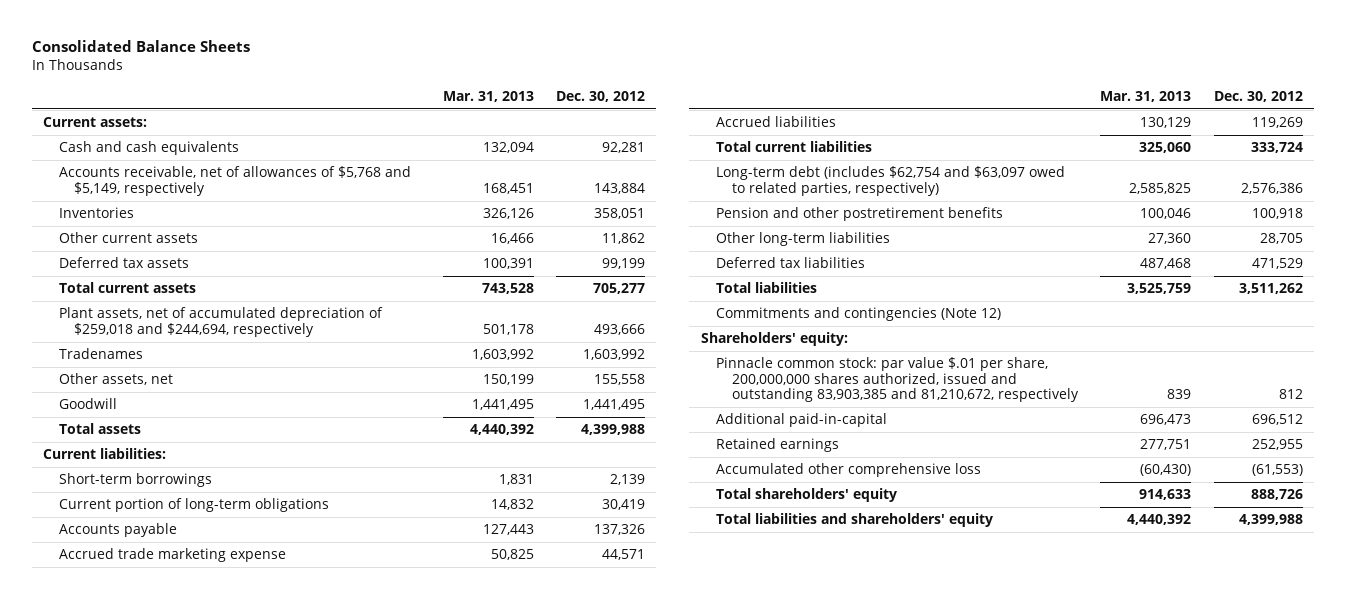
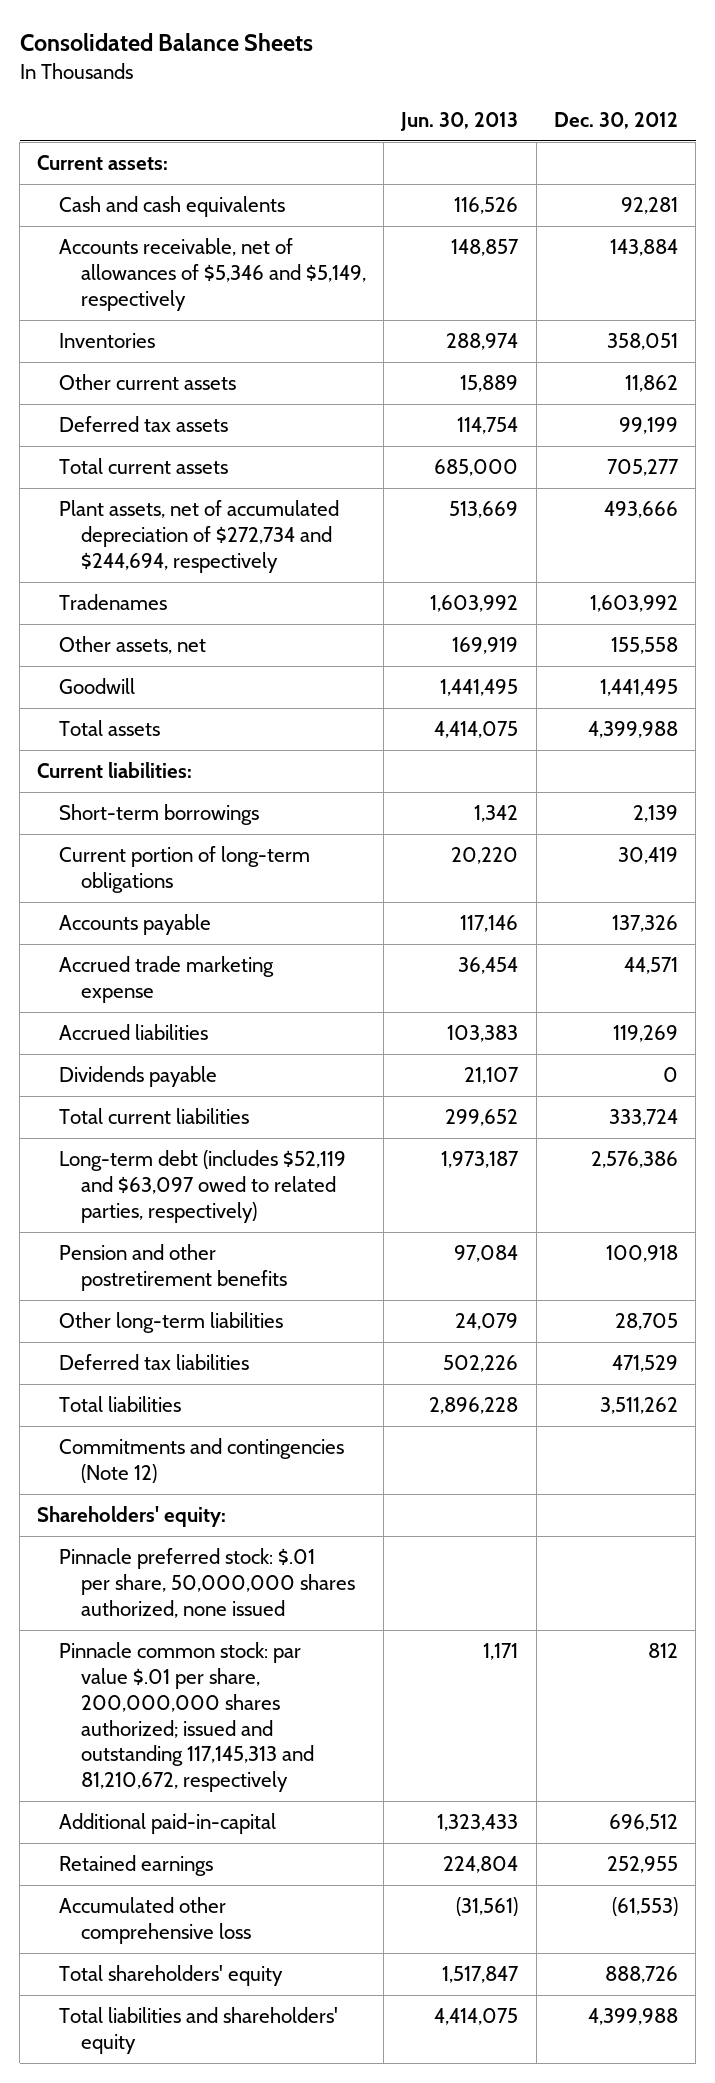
[442,90,534,102] Mar. 31, 2013 -> none
none -> [400,111,519,131] Jun. 30, 2013
[58,166,411,196] Accounts receivable, net of allowances of $5,768 and $5,149, respectively -> [59,238,367,311] Accounts receivable, net of allowances of $5,346 and $5,149, respectively
[58,307,383,337] Plant assets, net of accumulated depreciation of $259,018 and $244,694, respectively -> [59,500,340,573] Plant assets, net of accumulated depreciation of $272,734 and $244,694, respectively
none -> [59,1066,218,1088] Dividends payable
[716,166,1066,196] Long-term debt (includes $62,754 and $63,097 owed to related parties, respectively) -> [59,1150,347,1223] Long-term debt (includes $52,119 and $63,097 owed to related parties, respectively)
none -> [59,1548,356,1618] Pinnacle preferred stock: $.01 per share, 50,000,000 shares authorized, none issued
[716,357,1079,402] Pinnacle common stock: par value $.01 per share, 200,000,000 shares authorized, issued and outstanding 83,903,385 and 81,210,672, respectively -> [59,1642,315,1793] Pinnacle common stock: par value $.01 per share, 200,000,000 shares authorized; issued and outstanding 117,145,313 and 81,210,672, respectively

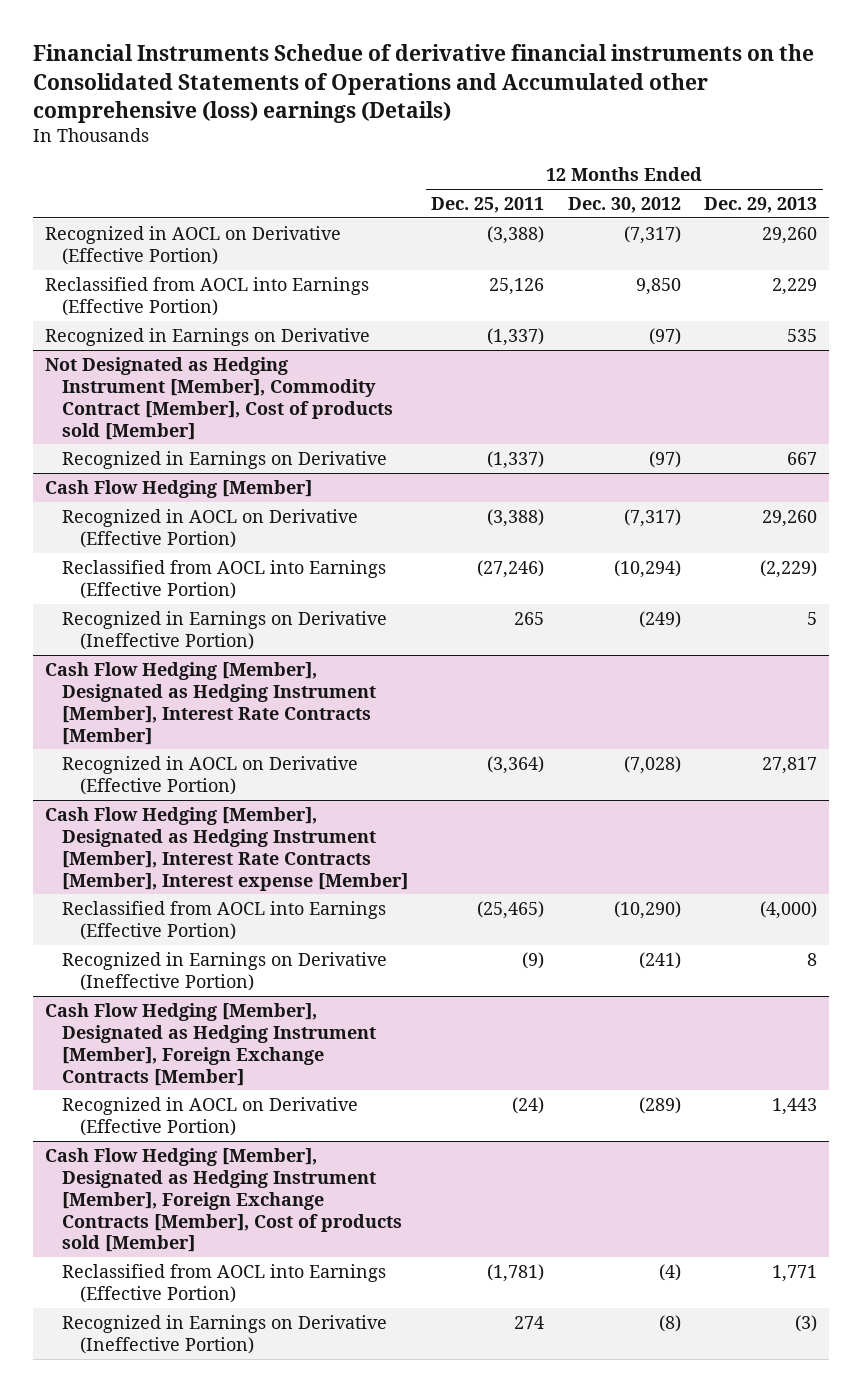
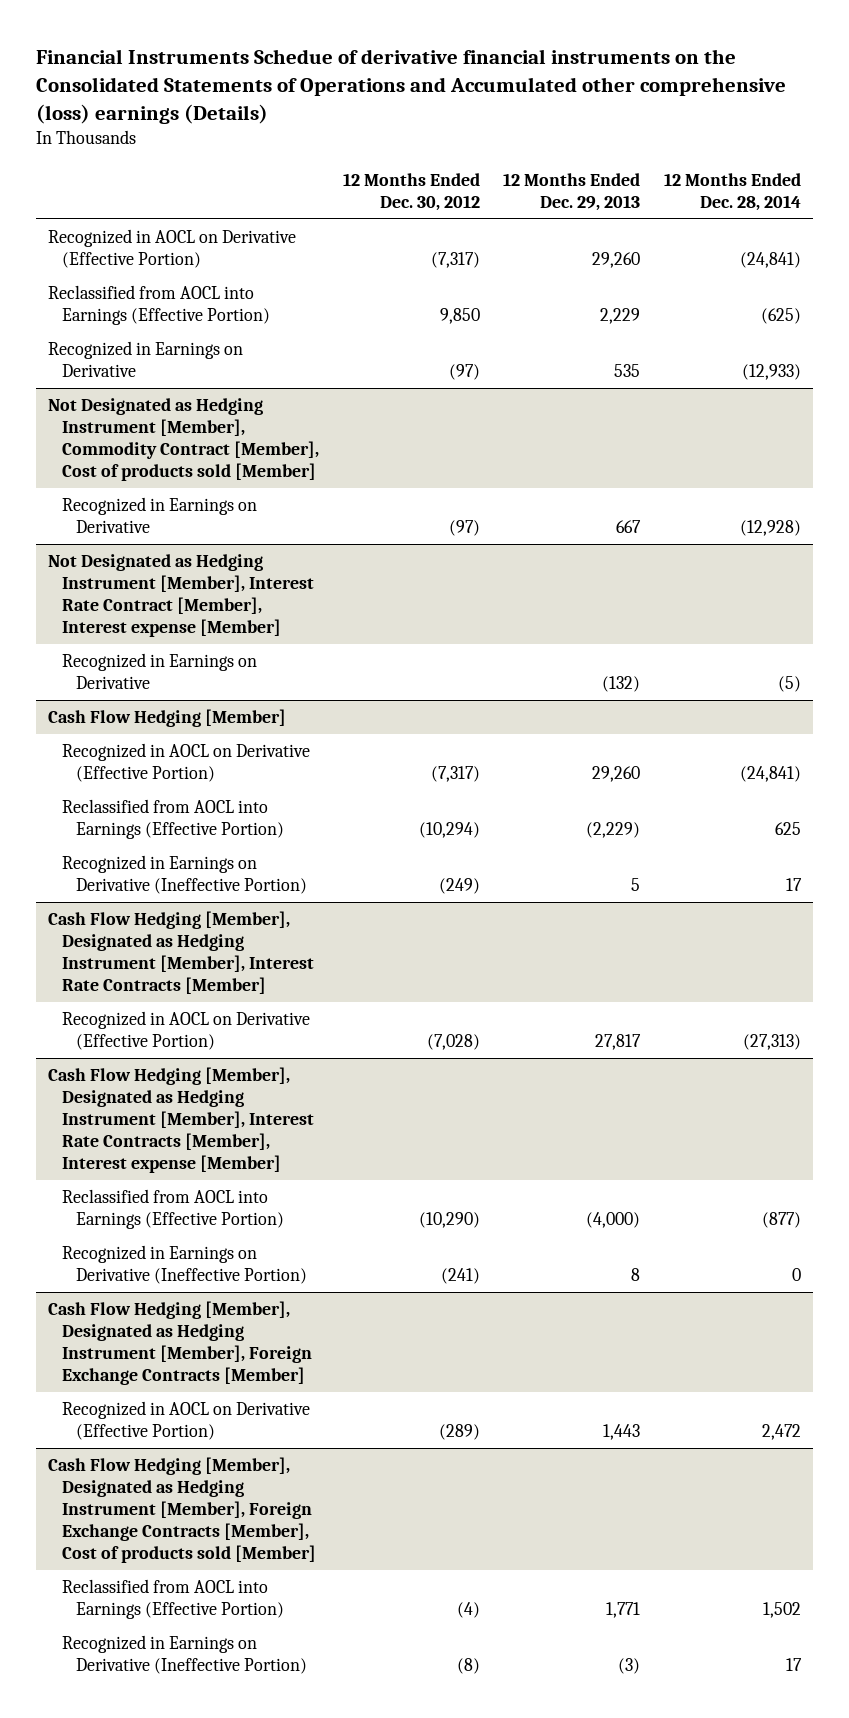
[431,197,545,214] Dec. 25, 2011 -> none
none -> [664,172,802,211] 12 Months Ended Dec. 28, 2014
none -> [47,554,314,638] Not Designated as Hedging Instrument [Member], Interest Rate Contract [Member], Interest expense [Member]
none -> [61,653,257,690] Recognized in Earnings on Derivative

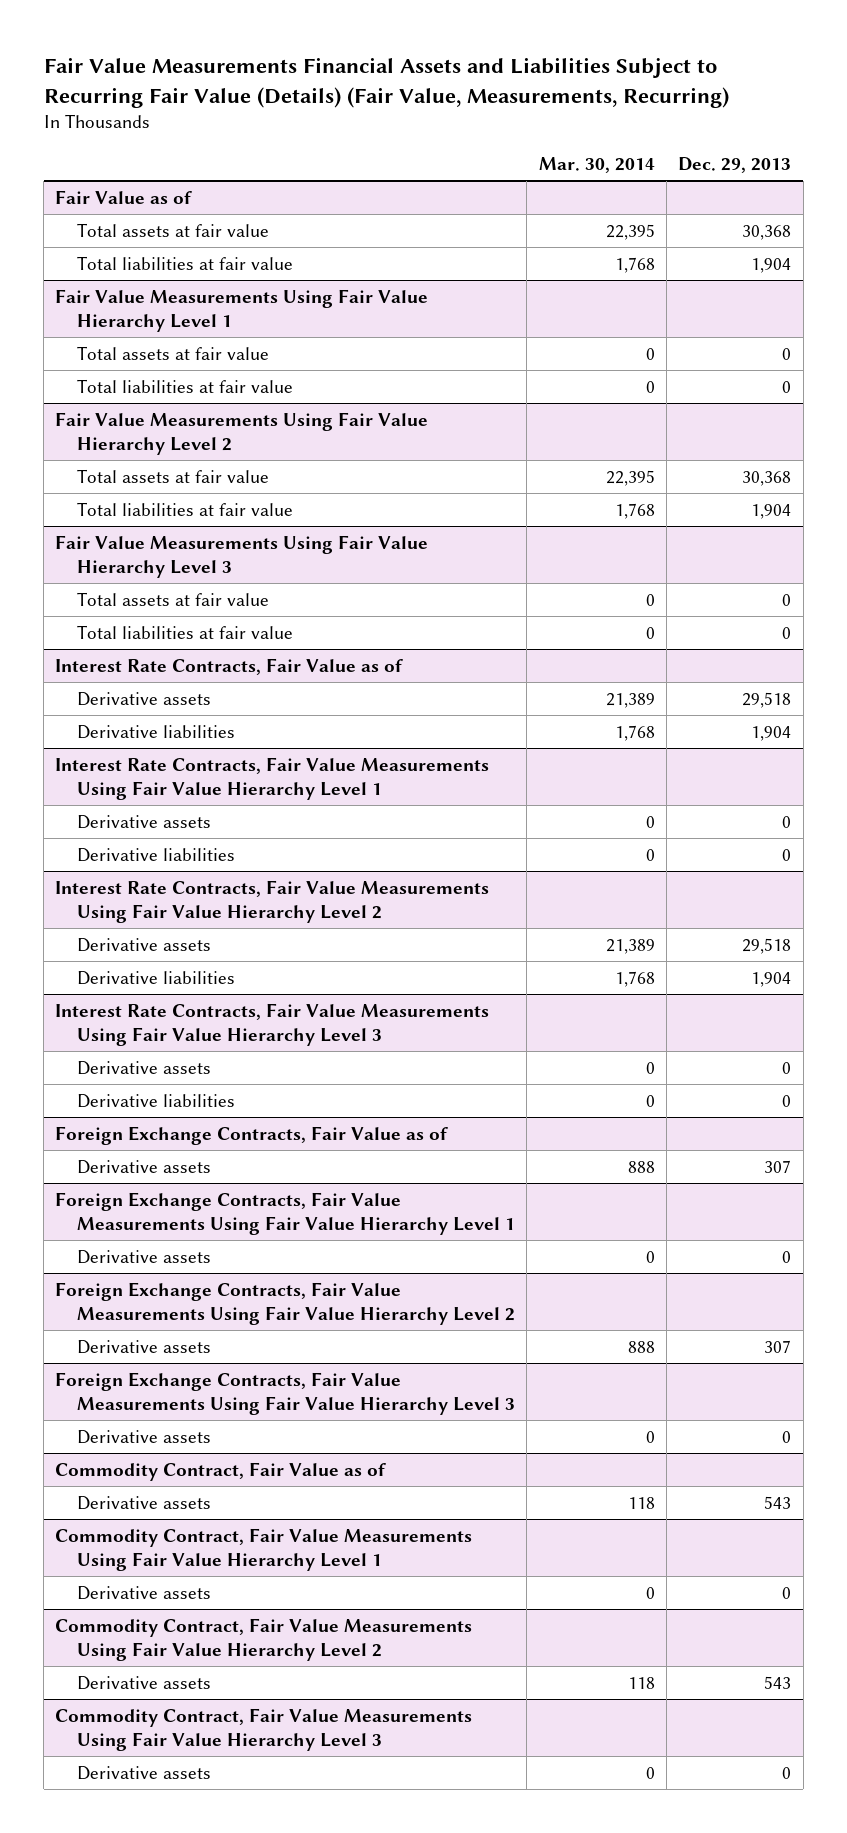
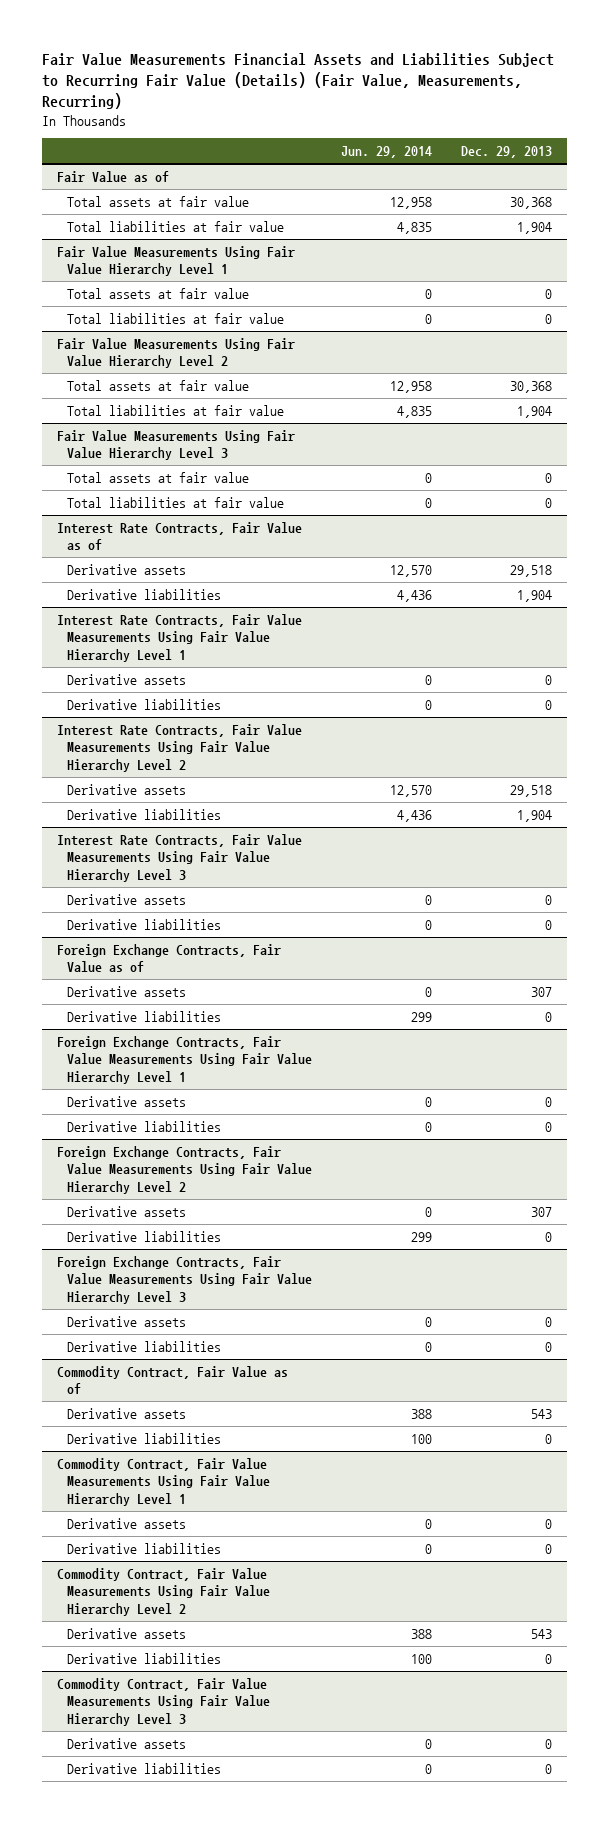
[538,157,655,174] Mar. 30, 2014 -> none
none -> [341,146,433,159] Jun. 29, 2014
none -> [66,1010,221,1022] Derivative liabilities
none -> [66,1120,221,1132] Derivative liabilities
none -> [66,1230,221,1242] Derivative liabilities
none -> [66,1340,221,1352] Derivative liabilities
none -> [66,1432,221,1444] Derivative liabilities
none -> [66,1542,221,1554] Derivative liabilities
none -> [66,1652,221,1664] Derivative liabilities
none -> [66,1762,221,1774] Derivative liabilities

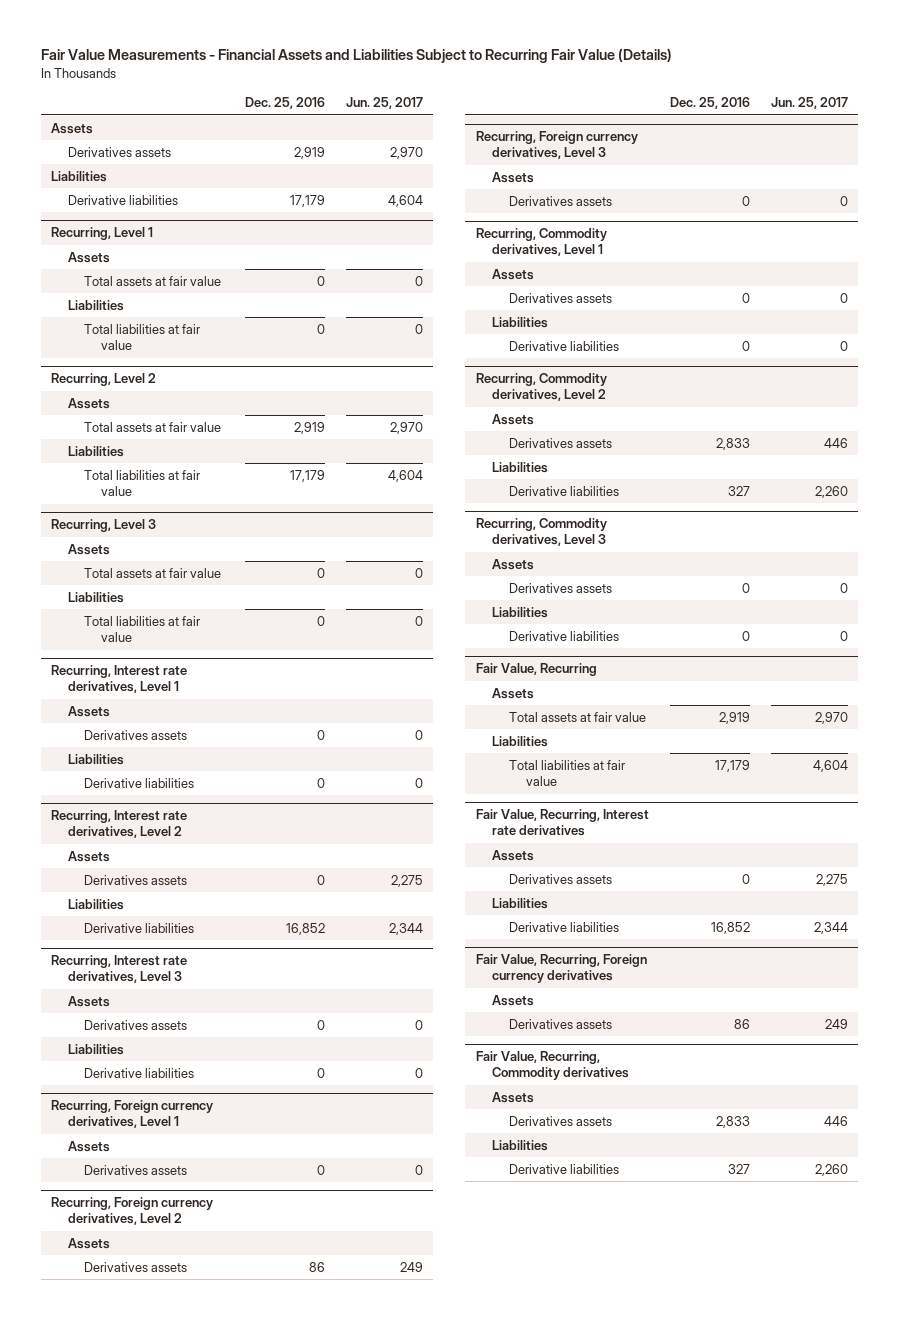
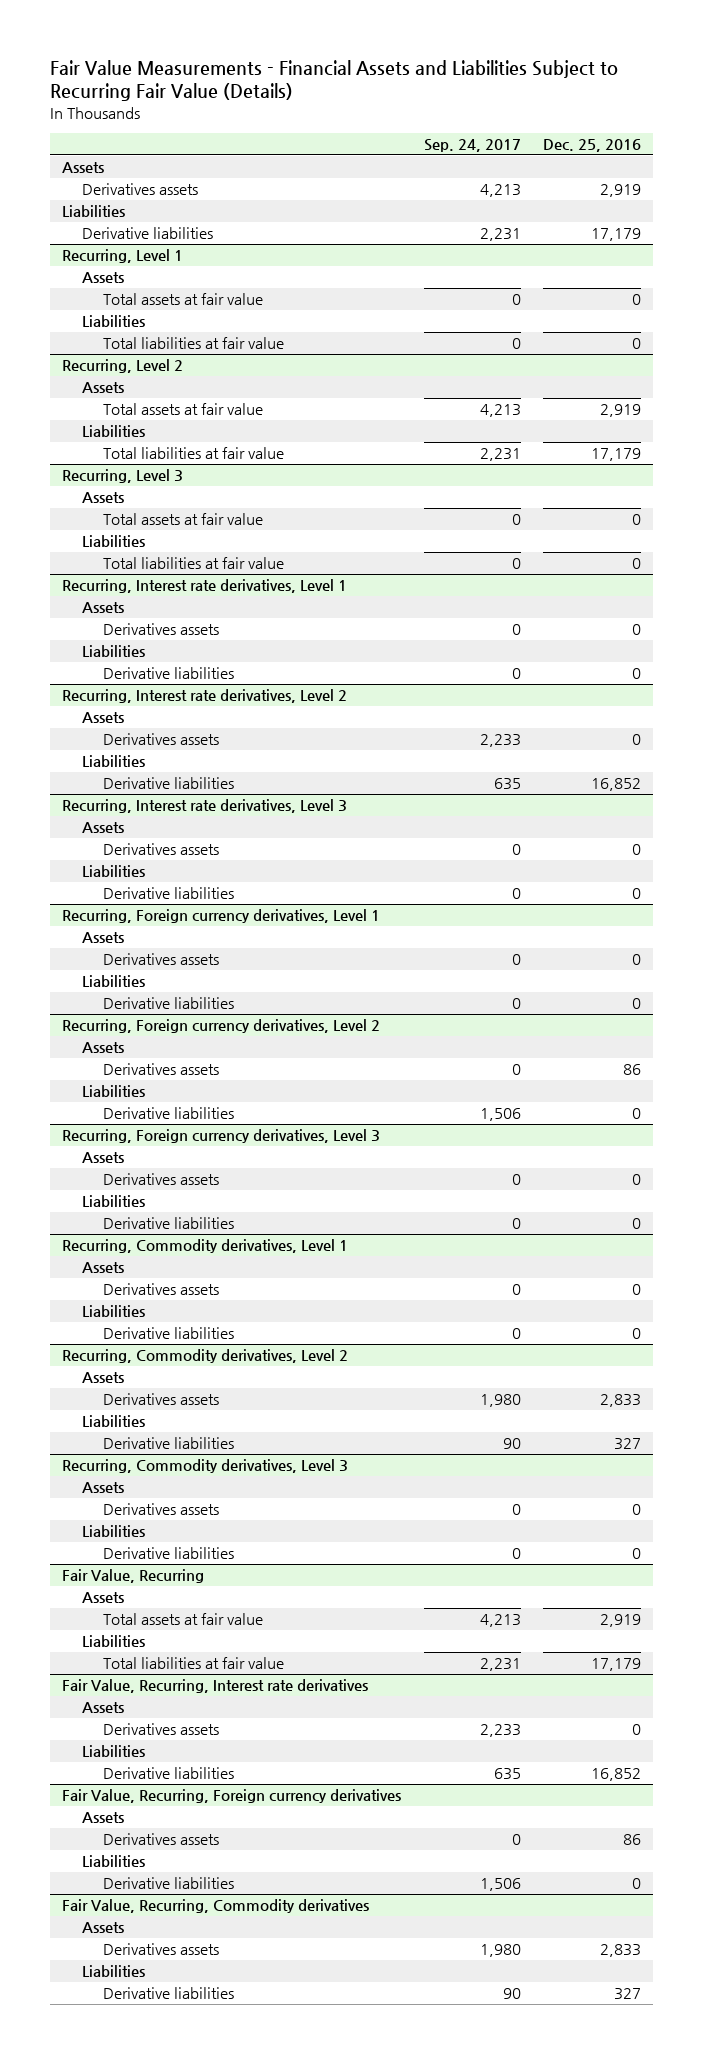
[345,97,423,110] Jun. 25, 2017 -> none
none -> [423,138,521,152] Sep. 24, 2017
none -> [82,975,146,988] Liabilities
none -> [102,997,234,1010] Derivative liabilities
none -> [82,1085,146,1098] Liabilities
none -> [102,1107,234,1120] Derivative liabilities
none -> [82,1195,146,1208] Liabilities
none -> [102,1217,234,1230] Derivative liabilities
none -> [82,1855,146,1868] Liabilities
none -> [102,1877,234,1890] Derivative liabilities

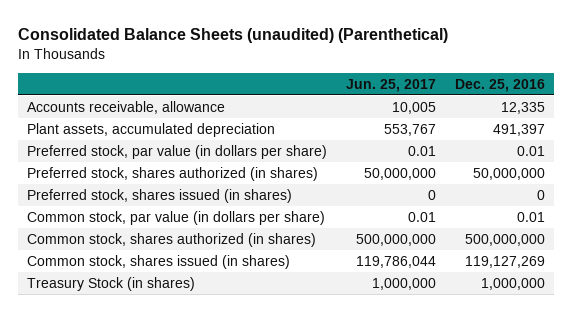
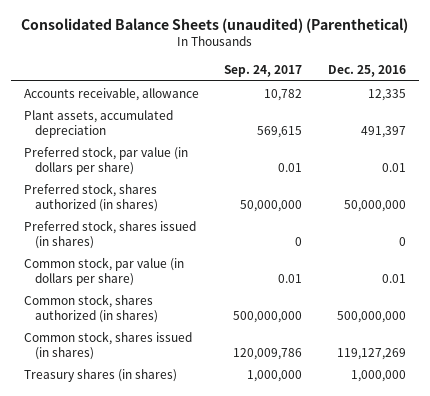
[346,78,437,92] Jun. 25, 2017 -> none
none -> [224,64,303,77] Sep. 24, 2017
[27,276,196,291] Treasury Stock (in shares) -> [23,368,177,382] Treasury shares (in shares)

